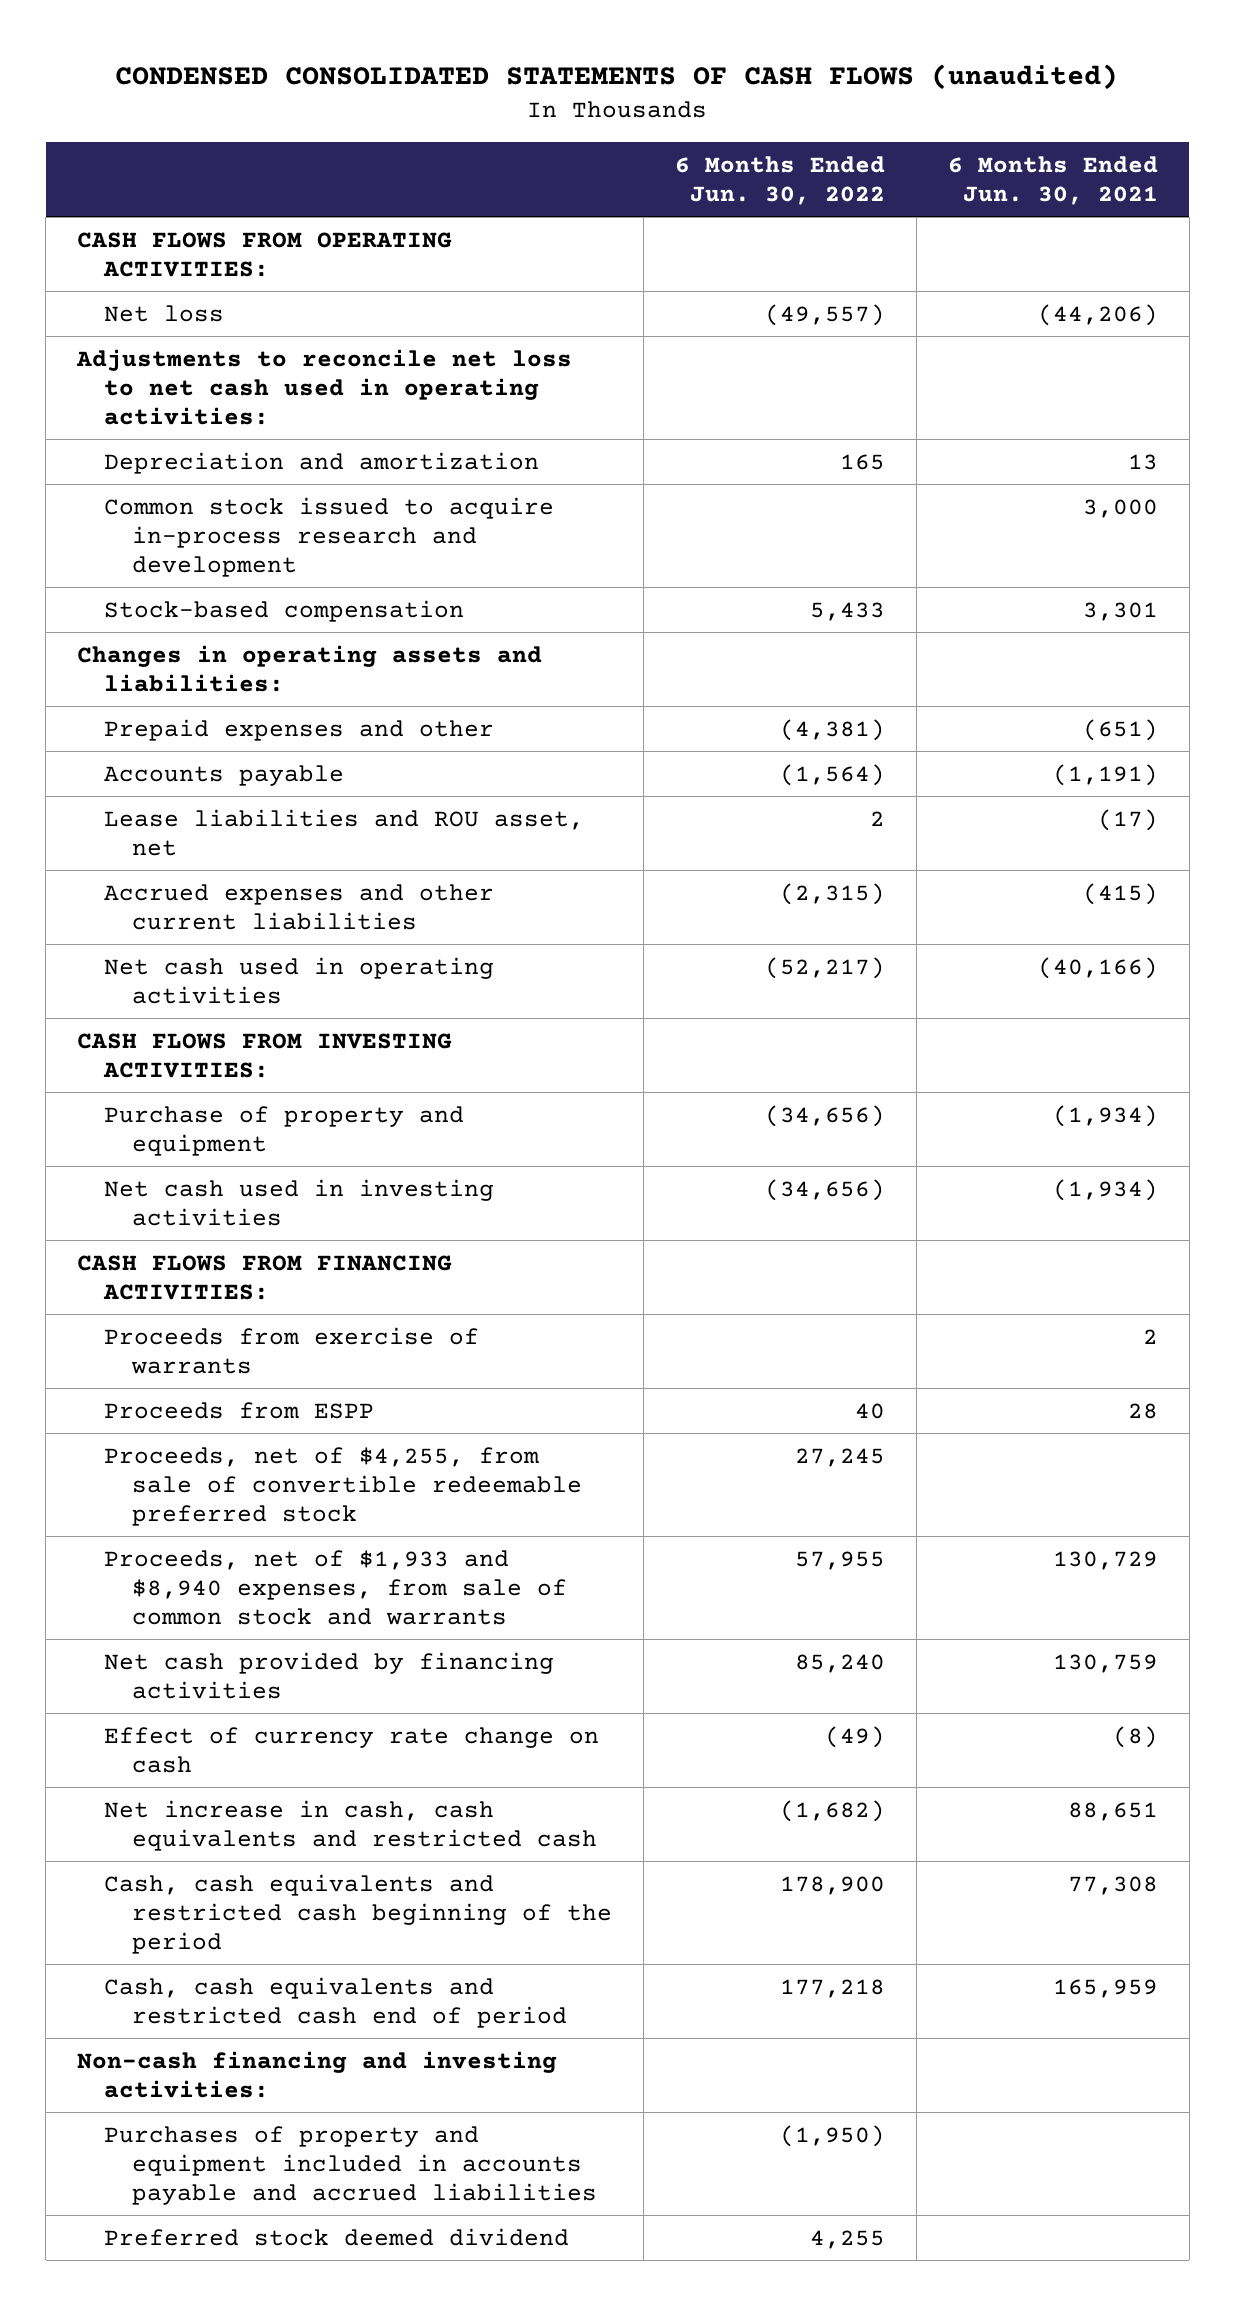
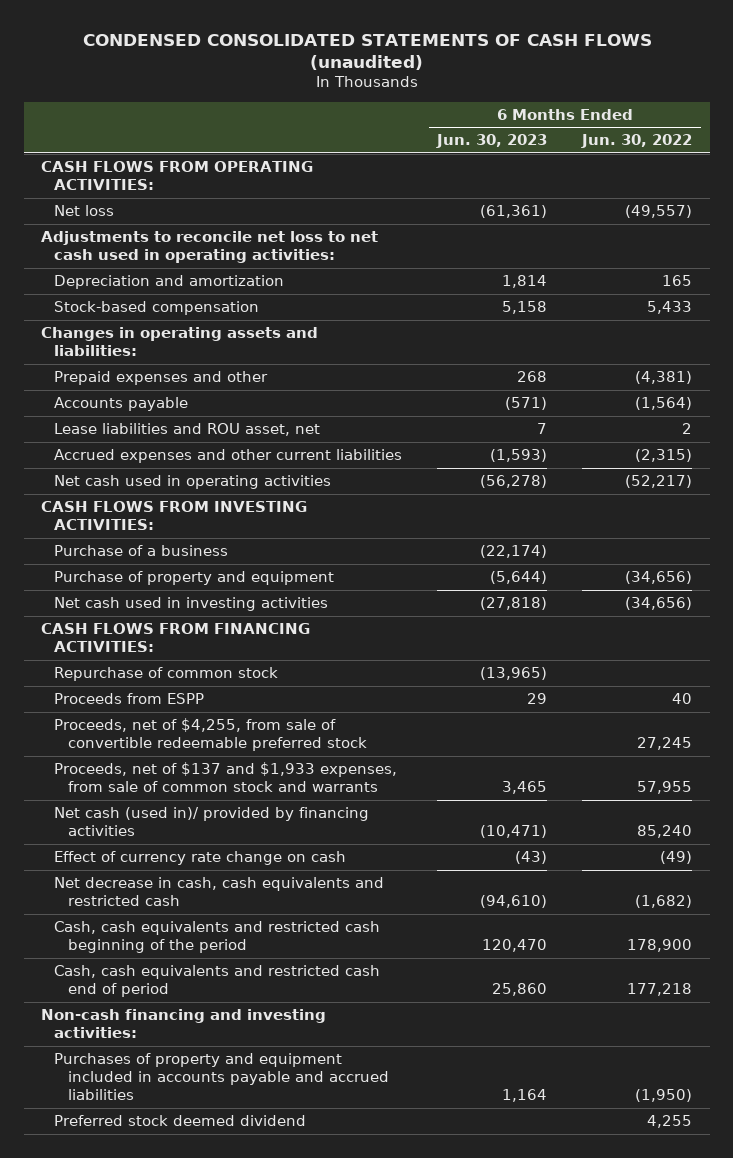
[947,155,1158,205] 6 Months Ended Jun. 30, 2021 -> none
none -> [436,134,548,149] Jun. 30, 2023
[104,496,555,577] Common stock issued to acquire in-process research and development -> none
none -> [54,545,229,557] Purchase of a business
[104,1326,480,1374] Proceeds from exercise of warrants -> none
none -> [54,667,279,682] Repurchase of common stock
[104,1549,567,1625] Proceeds, net of $1,933 and $8,940 expenses, from sale of common stock and warrants -> [54,762,398,793] Proceeds, net of $137 and $1,933 expenses, from sale of common stock and warrants
[104,1651,555,1699] Net cash provided by financing activities -> [54,807,370,837] Net cash (used in)/ provided by financing activities
[104,1799,597,1851] Net increase in cash, cash equivalents and restricted cash -> [54,877,385,907] Net decrease in cash, cash equivalents and restricted cash

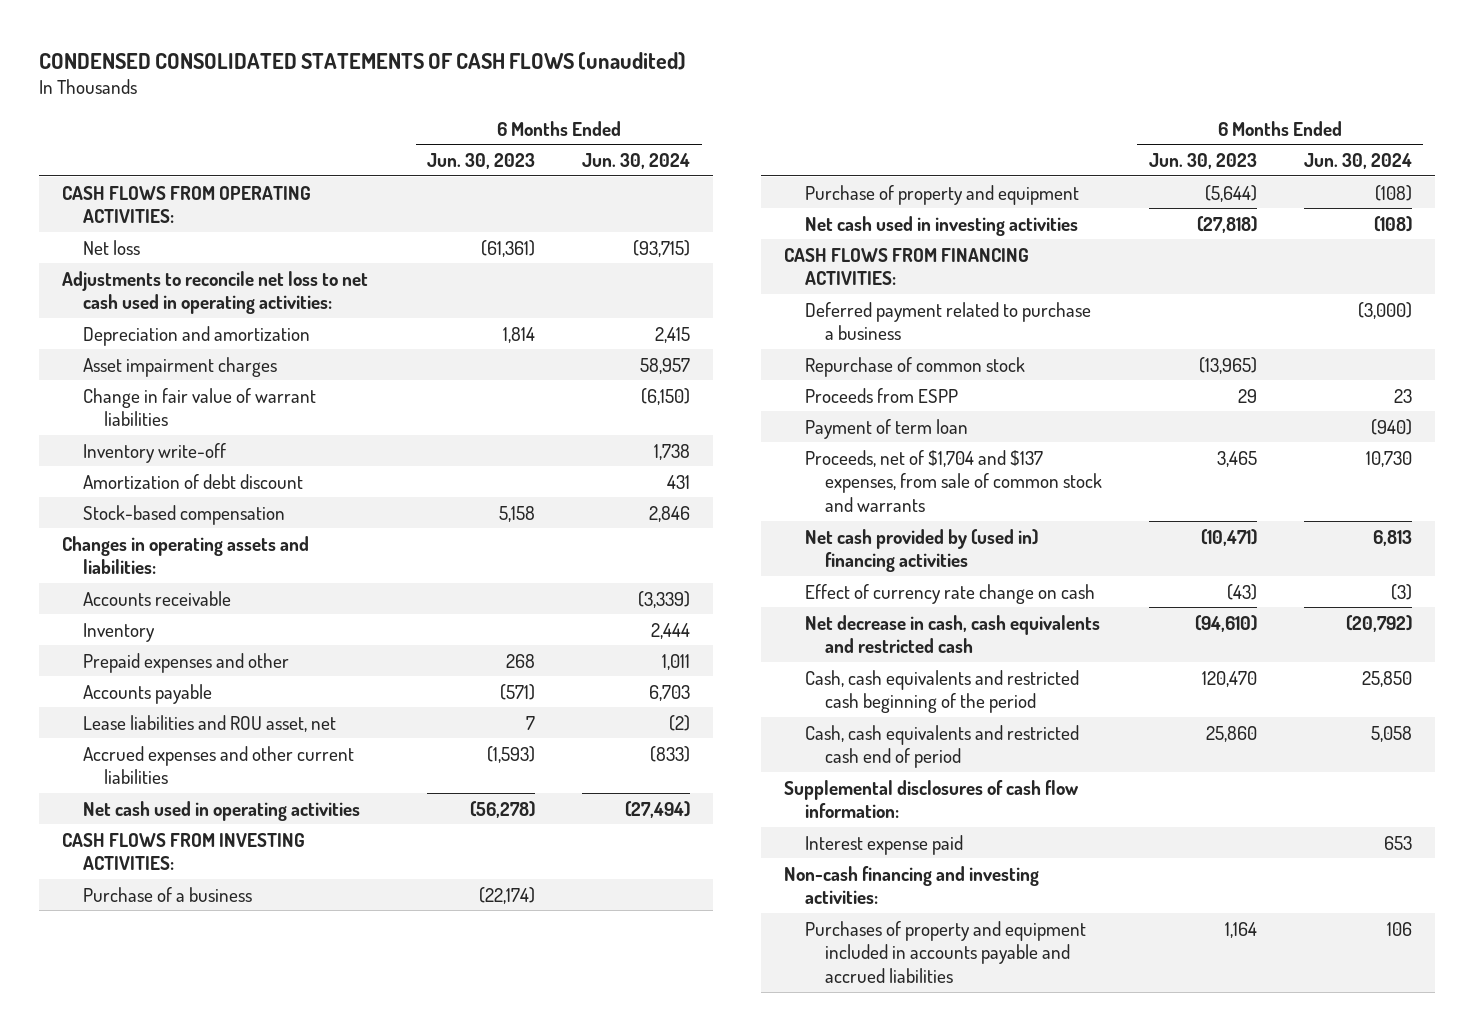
[581,134,693,149] Jun. 30, 2022 -> none
none -> [581,152,690,169] Jun. 30, 2024
none -> [82,356,277,377] Asset impairment charges
none -> [82,387,316,427] Change in fair value of warrant liabilities
none -> [82,442,226,463] Inventory write-off
none -> [82,473,303,489] Amortization of debt discount
none -> [82,590,231,606] Accounts receivable
none -> [82,622,155,642] Inventory
none -> [804,301,1091,341] Deferred payment related to purchase a business
[54,718,367,752] Proceeds, net of $4,255, from sale of convertible redeemable preferred stock -> none
none -> [804,418,968,439] Payment of term loan
[54,762,398,793] Proceeds, net of $137 and $1,933 expenses, from sale of common stock and warrants -> [804,449,1103,512] Proceeds, net of $1,704 and $137 expenses, from sale of common stock and warrants
[54,807,370,837] Net cash (used in)/ provided by financing activities -> [804,528,1038,573] Net cash provided by (used in) financing activities
none -> [784,779,1080,819] Supplemental disclosures of cash flow information:
none -> [804,834,963,855] Interest expense paid
[54,1115,307,1127] Preferred stock deemed dividend -> none

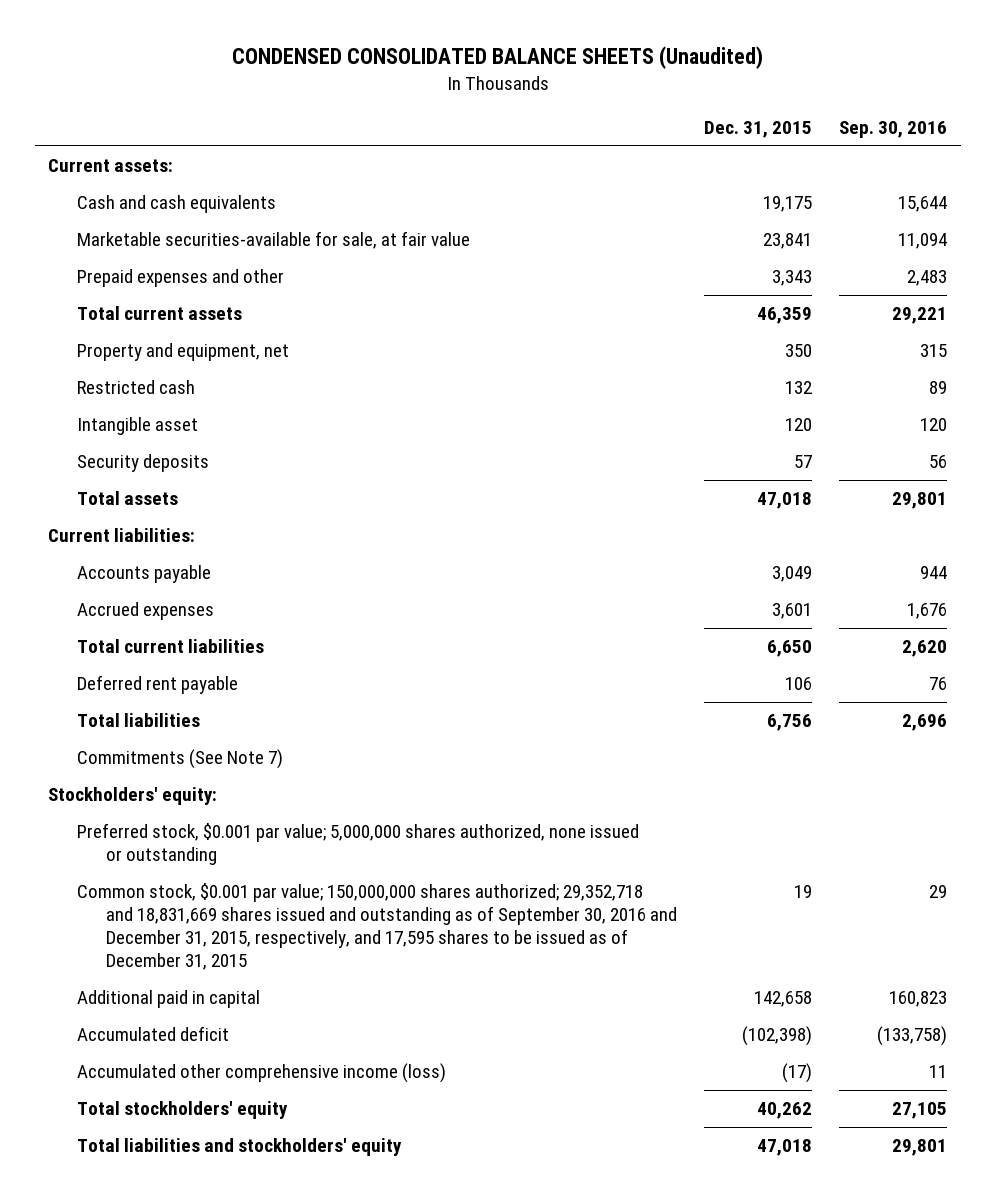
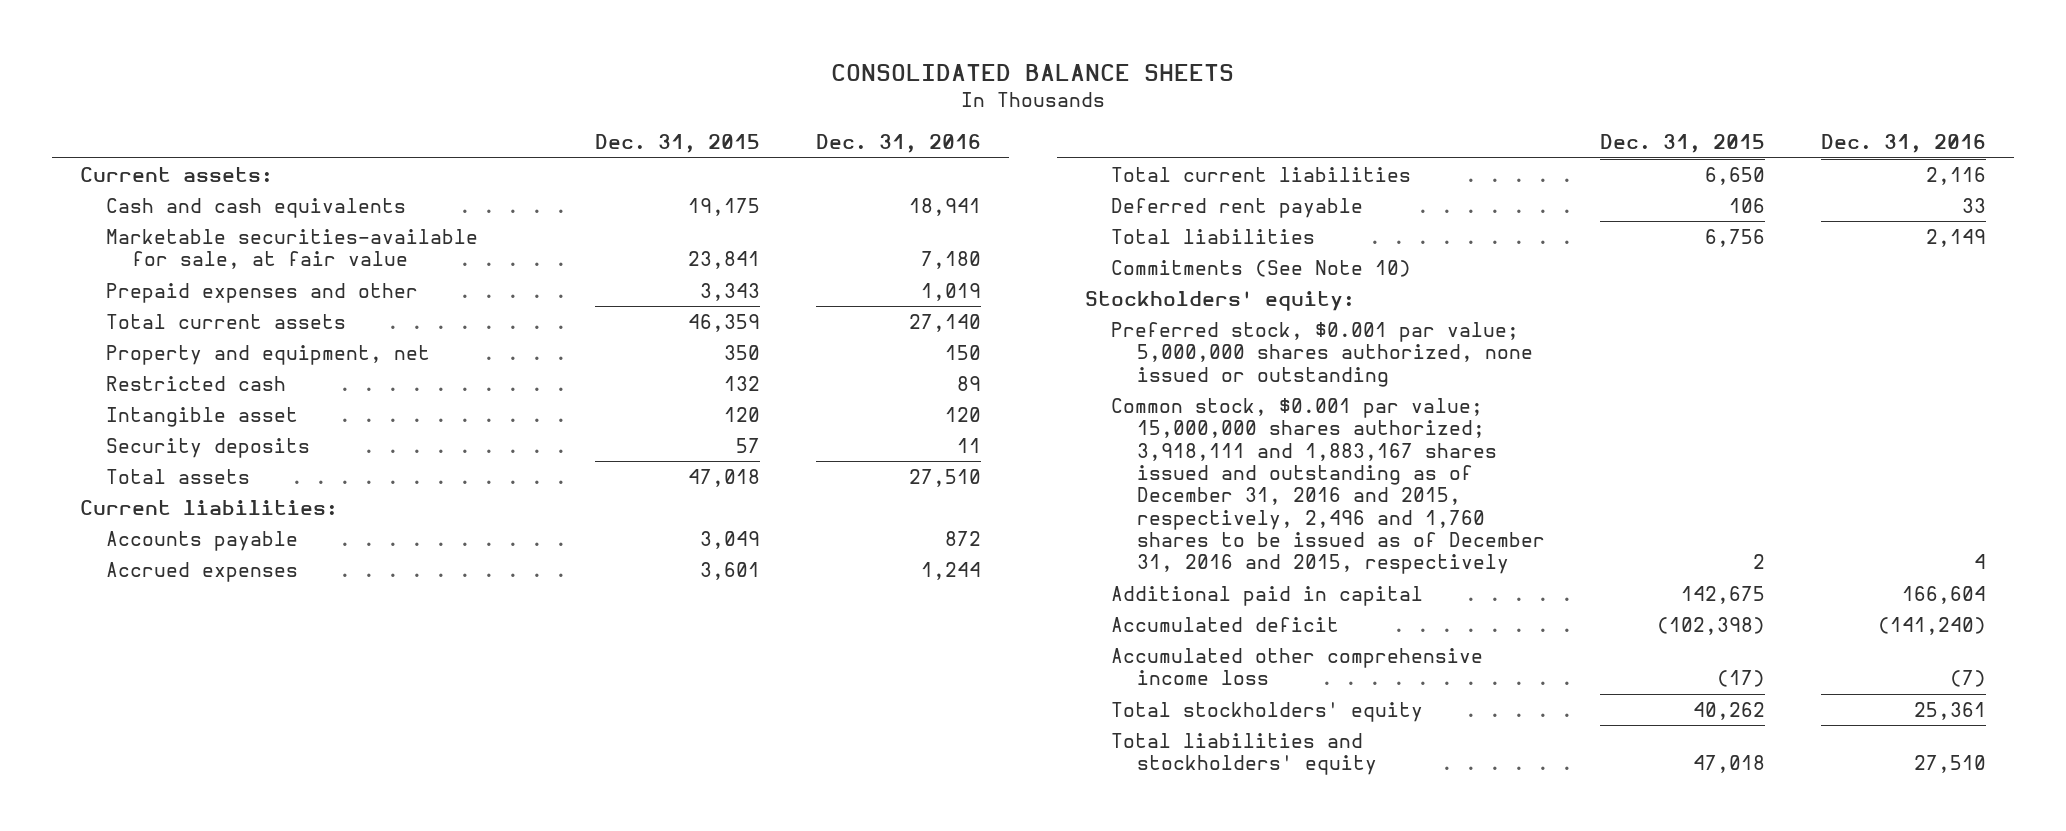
[231,46,763,70] CONDENSED CONSOLIDATED BALANCE SHEETS (Unaudited) -> [830,64,1234,82] CONSOLIDATED BALANCE SHEETS
[839,120,948,138] Sep. 30, 2016 -> none
none -> [816,134,982,154] Dec. 31, 2016
[77,749,284,770] Commitments (See Note 7) -> [1110,260,1411,278] Commitments (See Note 10)
[77,883,678,970] Common stock, $0.001 par value; 150,000,000 shares authorized; 29,352,718 and 18,831,669 shares issued and outstanding as of September 30, 2016 and December 31, 2015, respectively, and 17,595 shares to be issued as of December 31, 2015 -> [1110,398,1545,575] Common stock, $0.001 par value; 15,000,000 shares authorized; 3,918,111 and 1,883,167 shares issued and outstanding as of December 31, 2016 and 2015, respectively, 2,496 and 1,760 shares to be issued as of December 31, 2016 and 2015, respectively
[794,885,813,899] 19 -> [1753,554,1766,570] 2
[754,991,813,1008] 142,658 -> [1681,586,1766,605] 142,675
[77,1063,447,1084] Accumulated other comprehensive income (loss) -> [1110,648,1483,686] Accumulated other comprehensive income loss

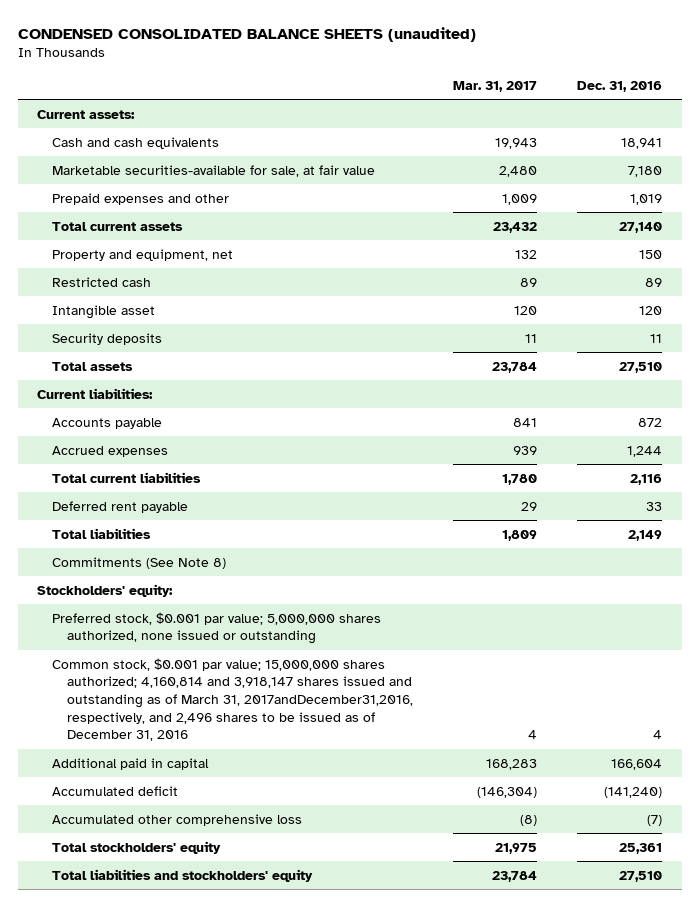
[830,64,1234,82] CONSOLIDATED BALANCE SHEETS -> [17,26,476,42] CONDENSED CONSOLIDATED BALANCE SHEETS (unaudited)
[595,134,761,154] Dec. 31, 2015 -> none
none -> [452,81,537,93] Mar. 31, 2017
[1110,260,1411,278] Commitments (See Note 10) -> [52,556,227,569] Commitments (See Note 8)
[1110,398,1545,575] Common stock, $0.001 par value; 15,000,000 shares authorized; 3,918,111 and 1,883,167 shares issued and outstanding as of December 31, 2016 and 2015, respectively, 2,496 and 1,760 shares to be issued as of December 31, 2016 and 2015, respectively -> [52,657,413,742] Common stock, $0.001 par value; 15,000,000 shares authorized; 4,160,814 and 3,918,147 shares issued and outstanding as of March 31, 2017andDecember31,2016, respectively, and 2,496 shares to be issued as of December 31, 2016
[1110,648,1483,686] Accumulated other comprehensive income loss -> [52,813,303,826] Accumulated other comprehensive loss

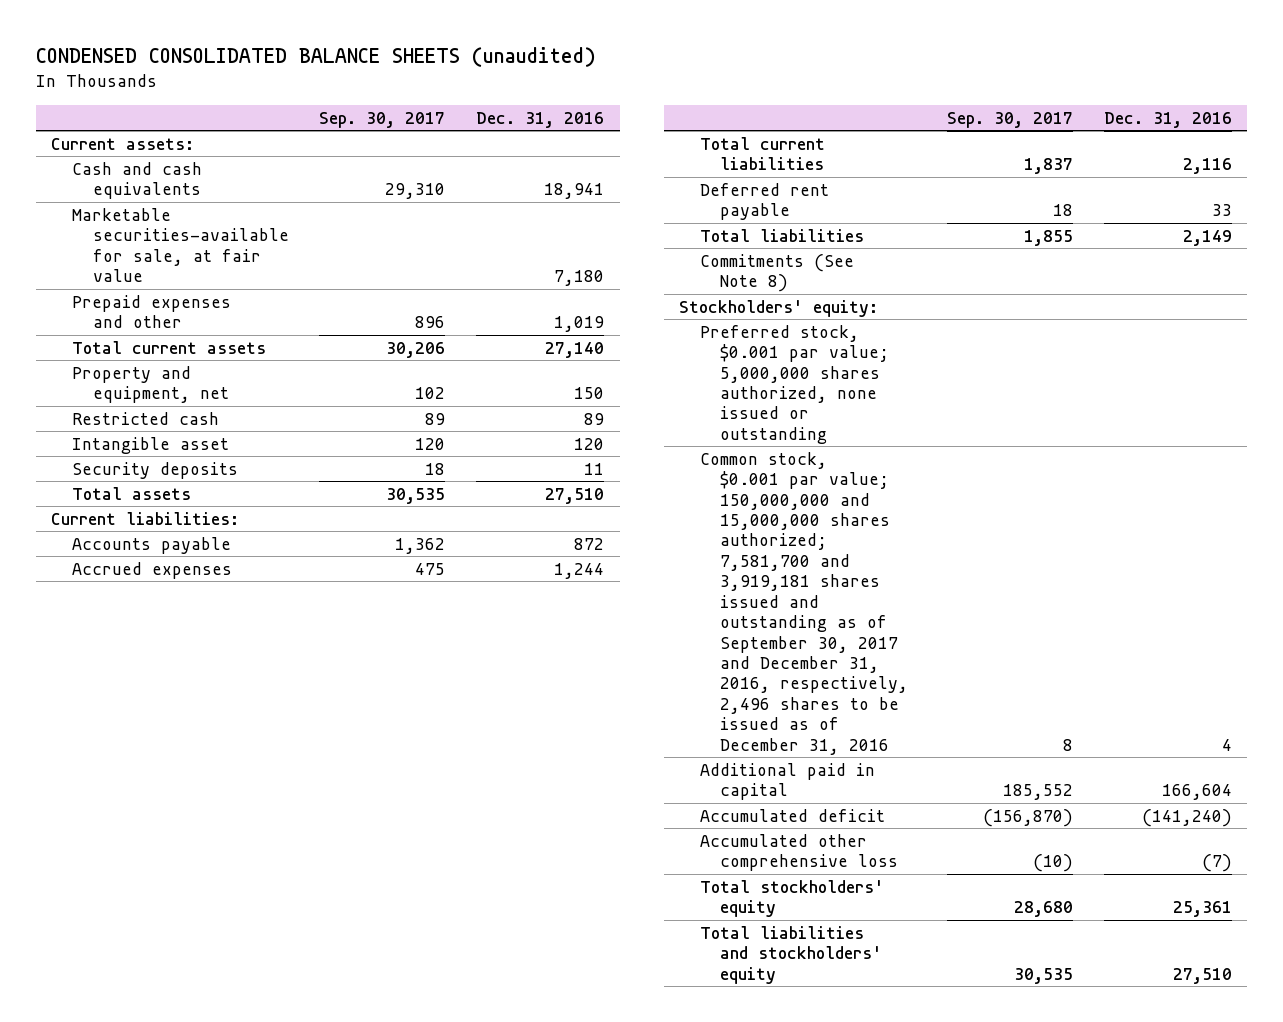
[452,81,537,93] Mar. 31, 2017 -> none
none -> [319,111,446,128] Sep. 30, 2017
[52,657,413,742] Common stock, $0.001 par value; 15,000,000 shares authorized; 4,160,814 and 3,918,147 shares issued and outstanding as of March 31, 2017andDecember31,2016, respectively, and 2,496 shares to be issued as of December 31, 2016 -> [699,451,909,755] Common stock, $0.001 par value; 150,000,000 and 15,000,000 shares authorized; 7,581,700 and 3,919,181 shares issued and outstanding as of September 30, 2017 and December 31, 2016, respectively, 2,496 shares to be issued as of December 31, 2016

